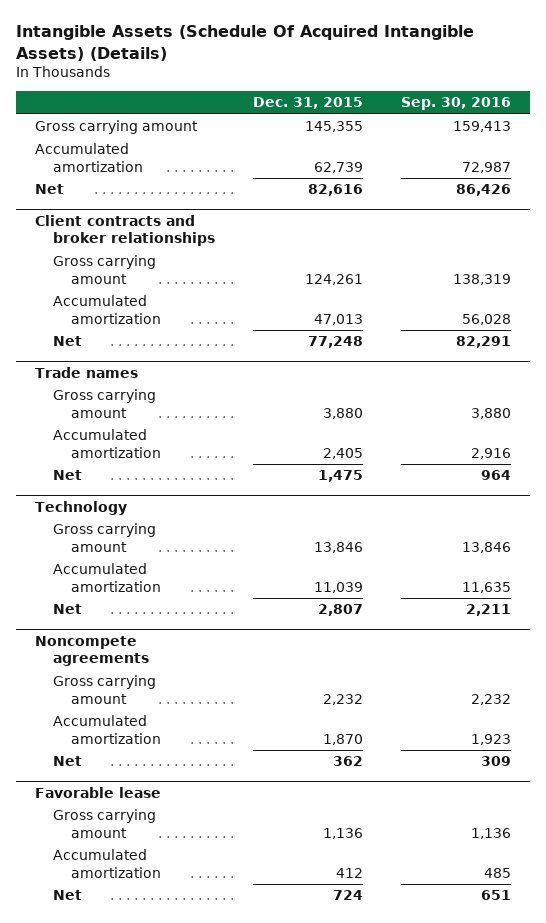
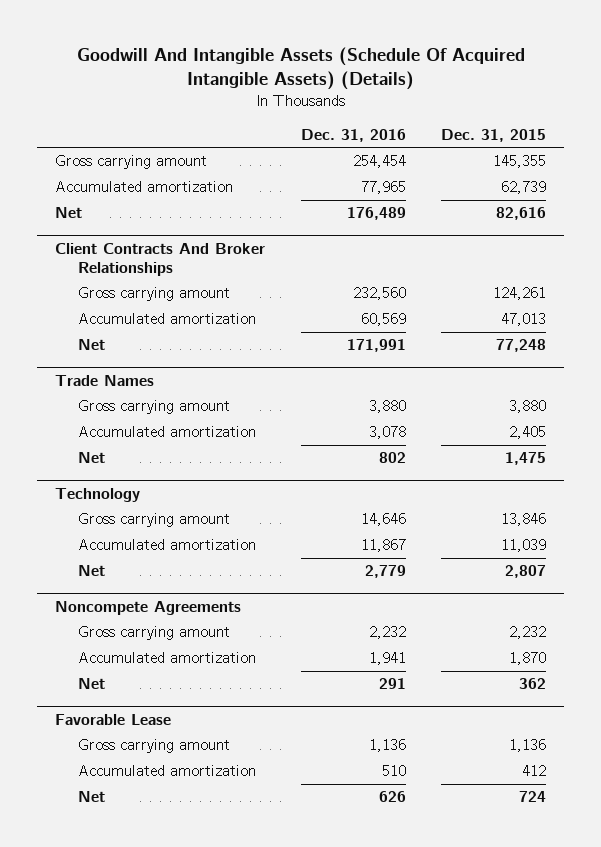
[15,25,474,61] Intangible Assets (Schedule Of Acquired Intangible Assets) (Details) -> [76,46,525,90] Goodwill And Intangible Assets (Schedule Of Acquired Intangible Assets) (Details)
[401,97,512,111] Sep. 30, 2016 -> none
none -> [300,128,406,142] Dec. 31, 2016
[34,215,216,247] Client contracts and broker relationships -> [54,242,265,276] Client Contracts And Broker Relationships
[34,367,138,379] Trade names -> [54,374,154,386] Trade Names
[34,636,150,667] Noncompete agreements -> [54,600,241,615] Noncompete Agreements
[34,787,161,799] Favorable lease -> [54,713,171,725] Favorable Lease

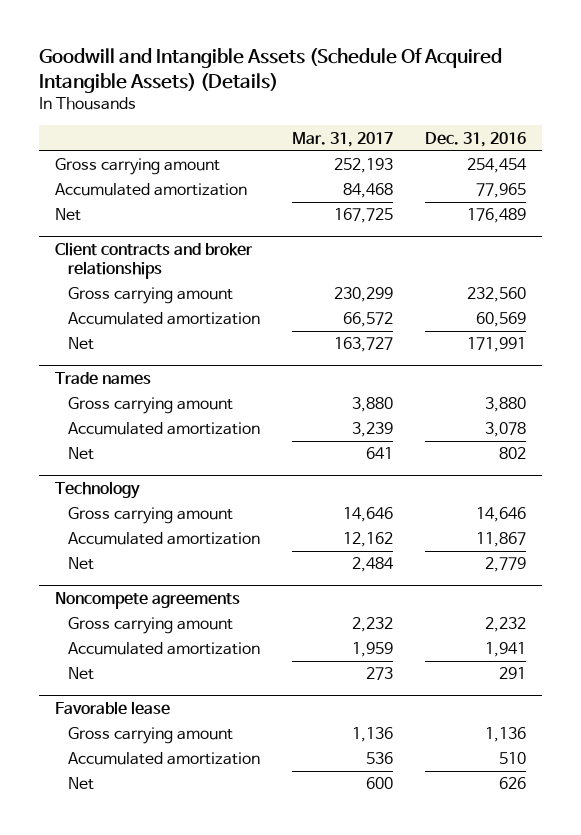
[76,46,525,90] Goodwill And Intangible Assets (Schedule Of Acquired Intangible Assets) (Details) -> [38,48,502,93] Goodwill and Intangible Assets (Schedule Of Acquired Intangible Assets) (Details)
[441,128,547,142] Dec. 31, 2015 -> none
none -> [291,131,393,147] Mar. 31, 2017
[54,242,265,276] Client Contracts And Broker Relationships -> [54,242,253,280] Client contracts and broker relationships
[54,374,154,386] Trade Names -> [54,372,151,386] Trade names
[54,600,241,615] Noncompete Agreements -> [54,592,240,610] Noncompete agreements
[54,713,171,725] Favorable Lease -> [54,701,170,716] Favorable lease

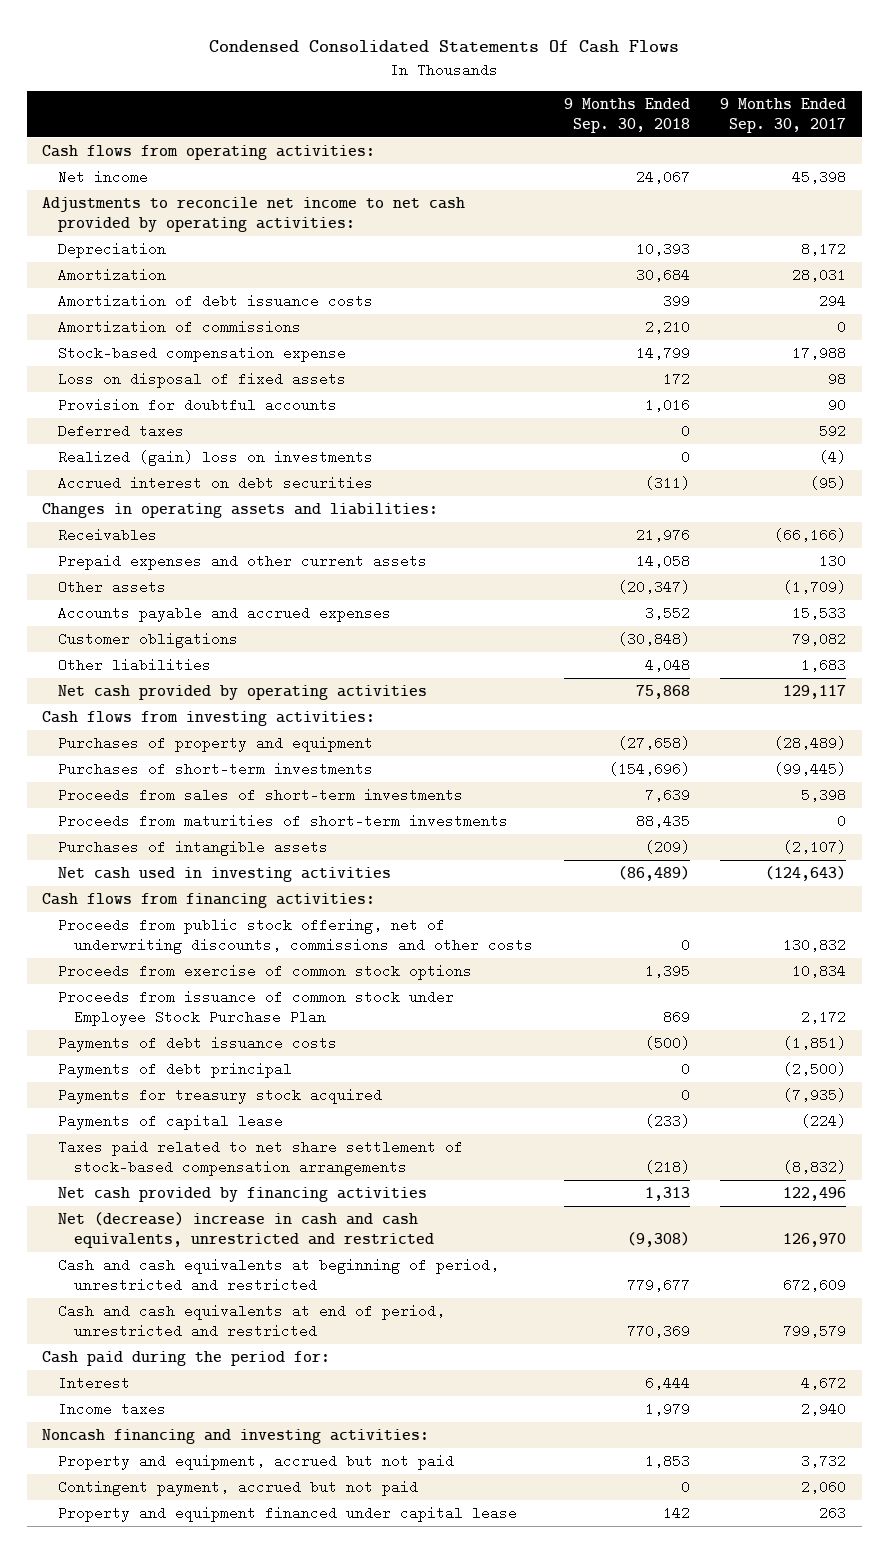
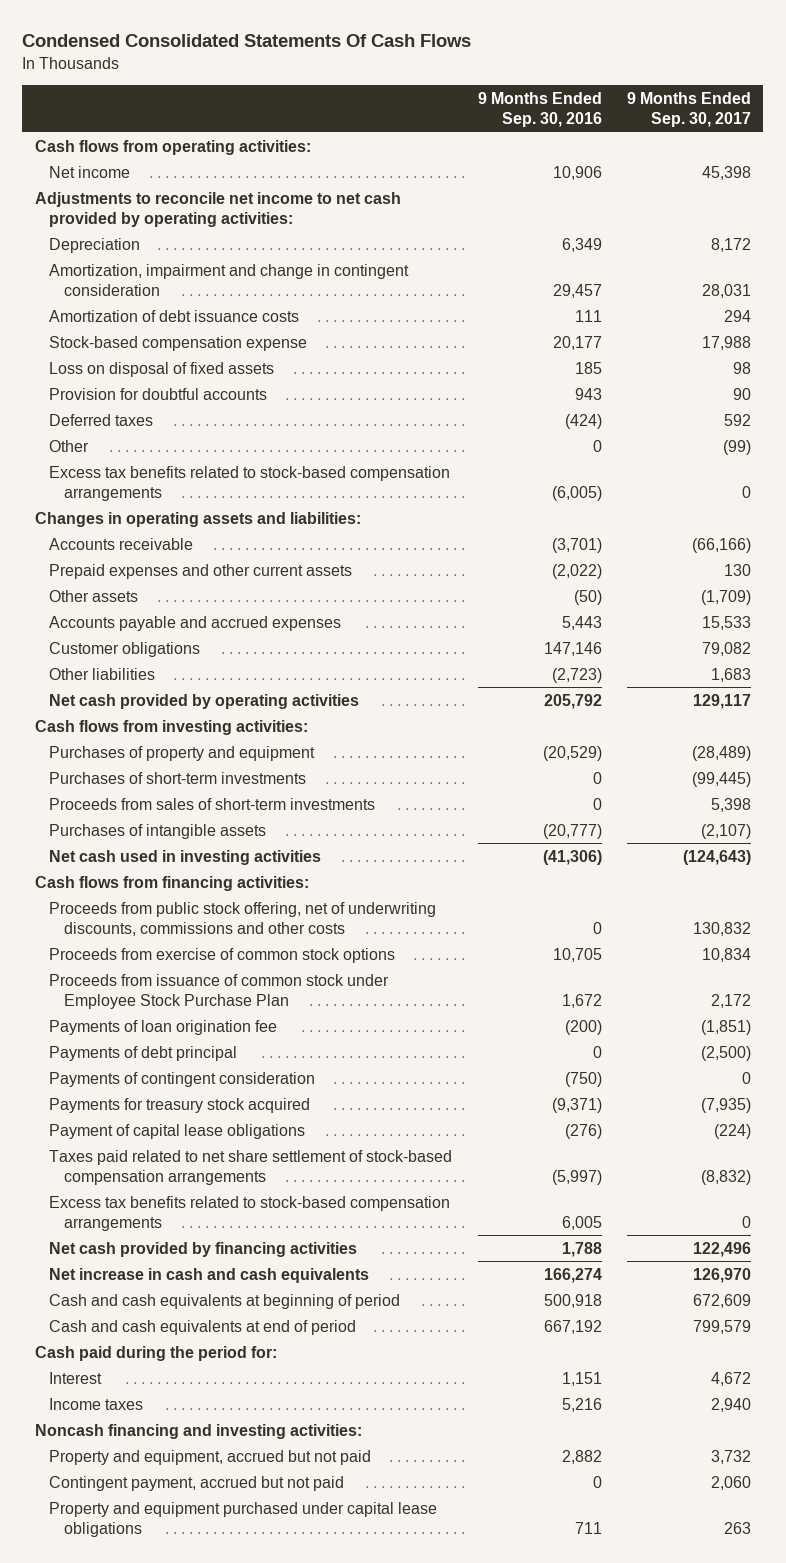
[563,98,690,133] 9 Months Ended Sep. 30, 2018 -> none
none -> [477,91,602,128] 9 Months Ended Sep. 30, 2016
[58,268,167,283] Amortization -> [49,263,410,296] Amortization, impairment and change in contingent consideration
[58,320,302,335] Amortization of commissions -> none
[58,450,374,467] Realized (gain) loss on investments -> none
[58,476,374,491] Accrued interest on debt securities -> none
none -> [49,439,90,452] Other
none -> [49,465,451,501] Excess tax benefits related to stock-based compensation arrangements
[58,528,158,543] Receivables -> [49,537,194,550] Accounts receivable
[58,814,509,829] Proceeds from maturities of short-term investments -> none
[58,1036,338,1053] Payments of debt issuance costs -> [49,1019,278,1035] Payments of loan origination fee
none -> [49,1071,316,1087] Payments of contingent consideration
[58,1114,284,1131] Payments of capital lease -> [49,1123,306,1139] Payment of capital lease obligations
none -> [49,1195,451,1231] Excess tax benefits related to stock-based compensation arrangements
[58,1212,435,1248] Net (decrease) increase in cash and cash equivalents, unrestricted and restricted -> [49,1267,370,1283] Net increase in cash and cash equivalents
[58,1258,500,1292] Cash and cash equivalents at beginning of period, unrestricted and restricted -> [49,1293,401,1309] Cash and cash equivalents at beginning of period
[58,1304,446,1338] Cash and cash equivalents at end of period, unrestricted and restricted -> [49,1319,357,1335] Cash and cash equivalents at end of period
[58,1506,518,1523] Property and equipment financed under capital lease -> [49,1501,438,1537] Property and equipment purchased under capital lease obligations

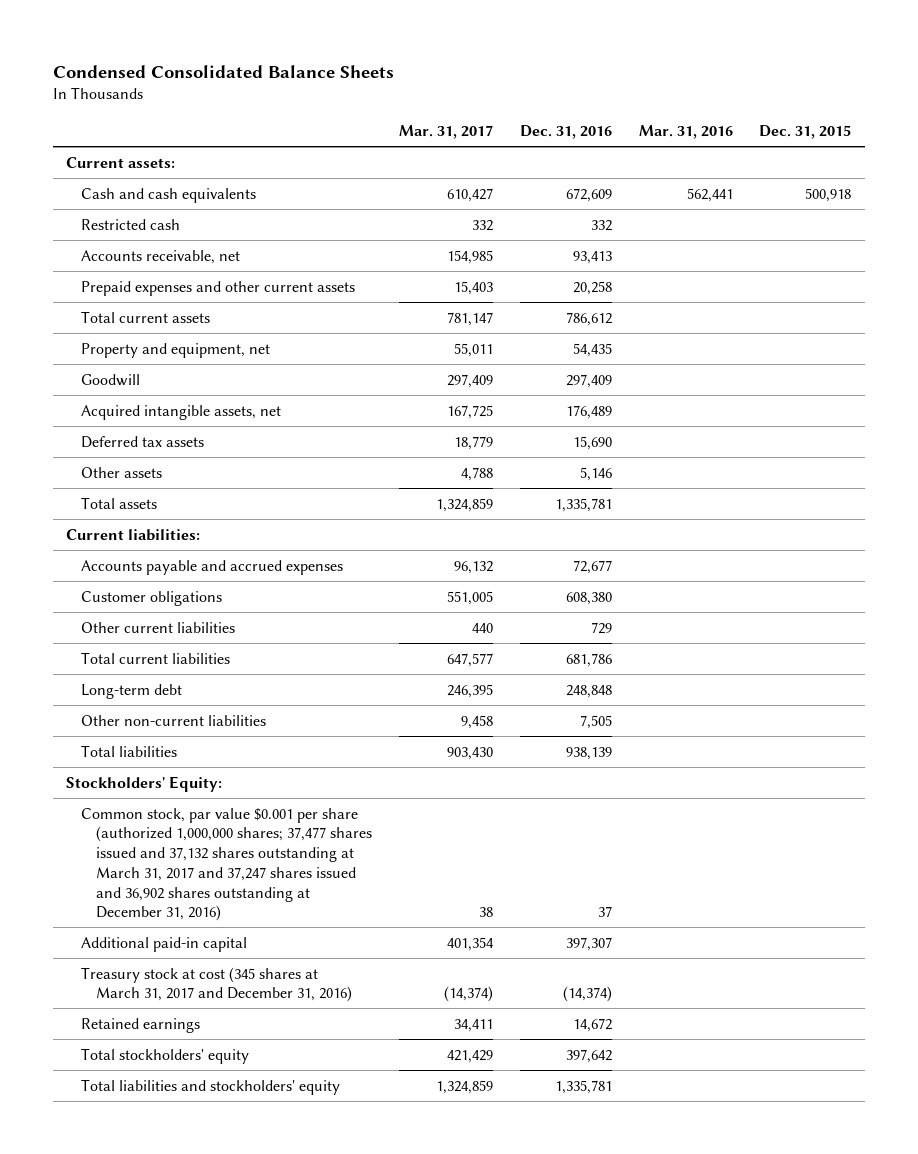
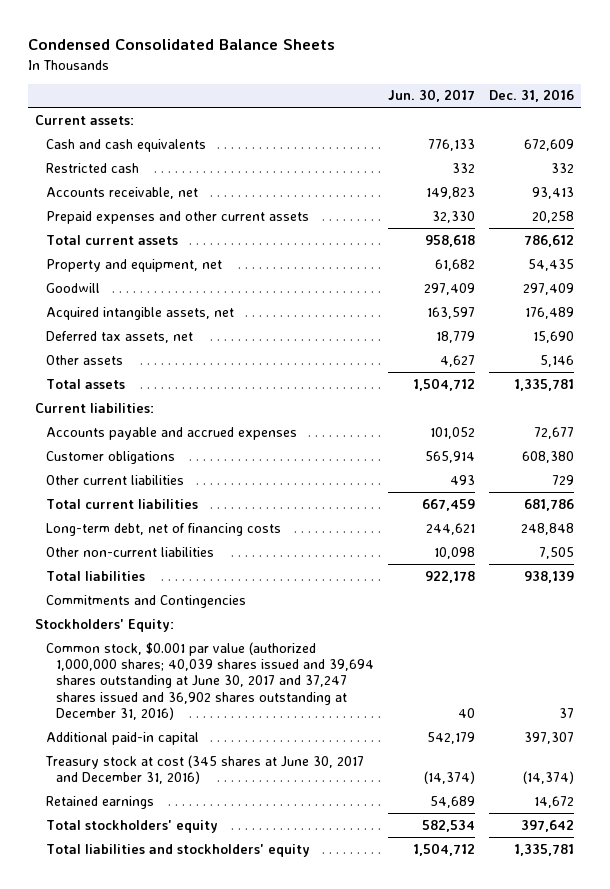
[399,125,494,140] Mar. 31, 2017 -> none
[638,125,733,140] Mar. 31, 2016 -> none
[759,125,852,140] Dec. 31, 2015 -> none
none -> [387,89,475,103] Jun. 30, 2017
[81,435,205,448] Deferred tax assets -> [45,330,193,343] Deferred tax assets, net
[81,683,183,699] Long-term debt -> [45,522,281,536] Long-term debt, net of financing costs
none -> [45,594,246,608] Commitments and Contingencies
[81,807,373,922] Common stock, par value $0.001 per share (authorized 1,000,000 shares; 37,477 shares issued and 37,132 shares outstanding at March 31, 2017 and 37,247 shares issued and 36,902 shares outstanding at December 31, 2016) -> [45,641,374,721] Common stock, $0.001 par value (authorized 1,000,000 shares; 40,039 shares issued and 39,694 shares outstanding at June 30, 2017 and 37,247 shares issued and 36,902 shares outstanding at December 31, 2016)
[81,966,353,1003] Treasury stock at cost (345 shares at March 31, 2017 and December 31, 2016) -> [44,754,364,784] Treasury stock at cost (345 shares at June 30, 2017 and December 31, 2016)

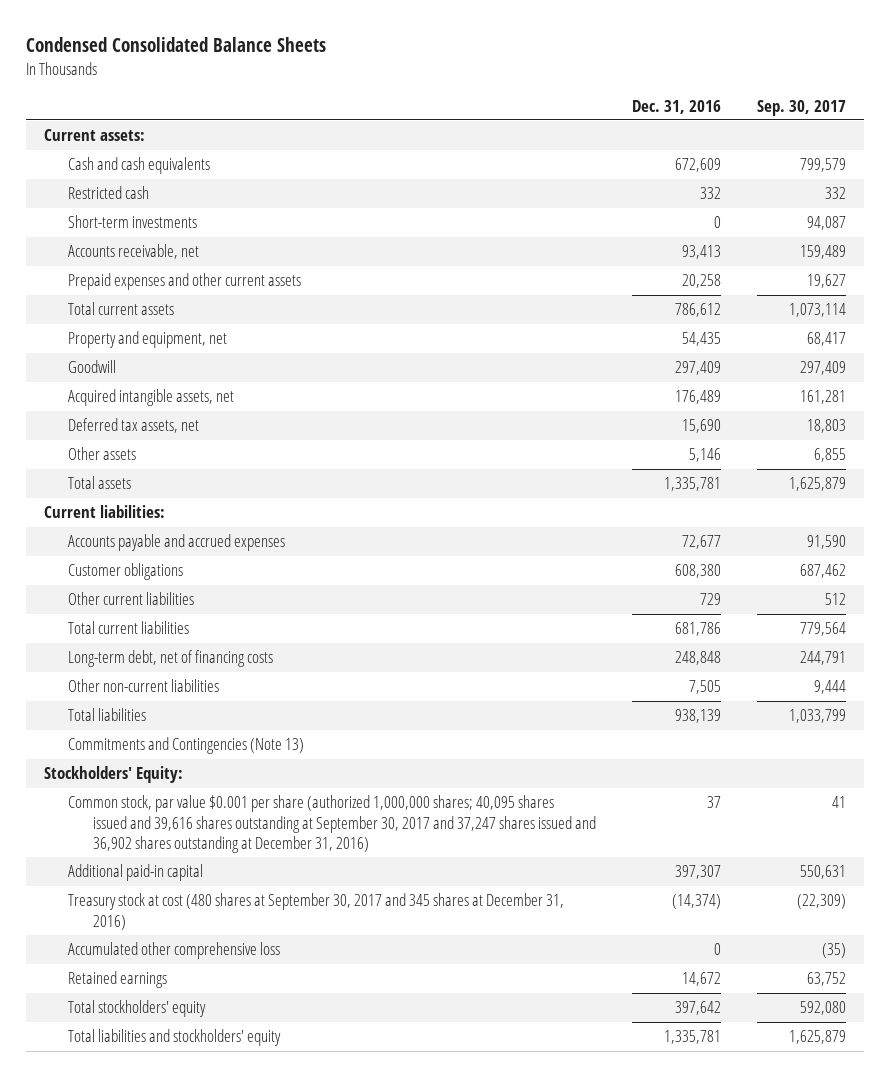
[387,89,475,103] Jun. 30, 2017 -> none
none -> [756,99,846,116] Sep. 30, 2017
none -> [68,215,198,229] Short-term investments
[45,594,246,608] Commitments and Contingencies -> [68,737,305,755] Commitments and Contingencies (Note 13)
[45,641,374,721] Common stock, $0.001 par value (authorized 1,000,000 shares; 40,039 shares issued and 39,694 shares outstanding at June 30, 2017 and 37,247 shares issued and 36,902 shares outstanding at December 31, 2016) -> [68,795,596,853] Common stock, par value $0.001 per share (authorized 1,000,000 shares; 40,095 shares issued and 39,616 shares outstanding at September 30, 2017 and 37,247 shares issued and 36,902 shares outstanding at December 31, 2016)
[44,754,364,784] Treasury stock at cost (345 shares at June 30, 2017 and December 31, 2016) -> [68,893,565,930] Treasury stock at cost (480 shares at September 30, 2017 and 345 shares at December 31, 2016)
none -> [68,942,281,960] Accumulated other comprehensive loss

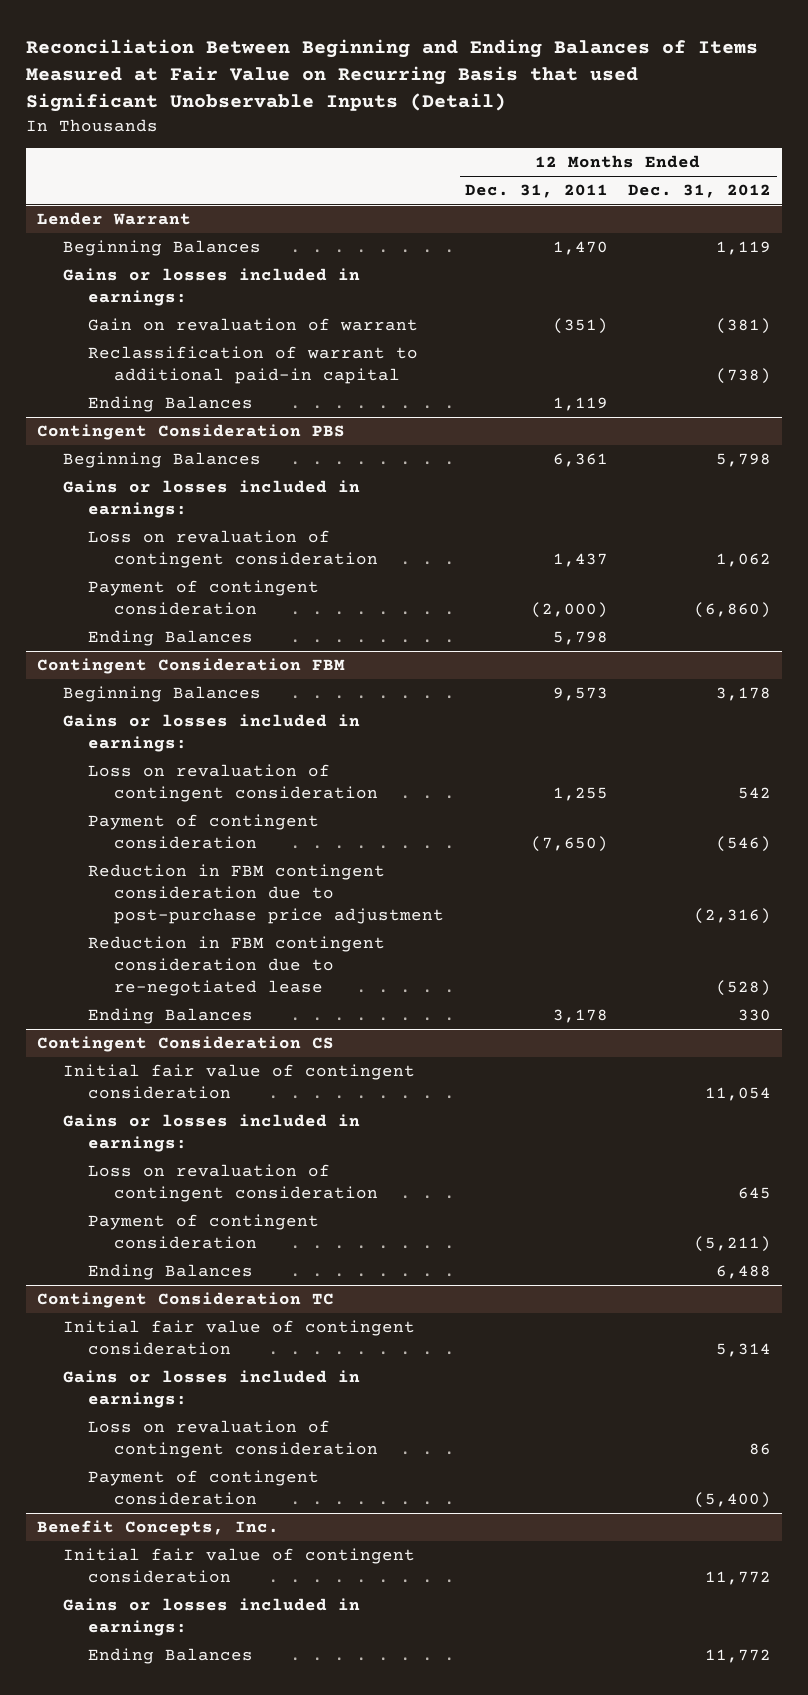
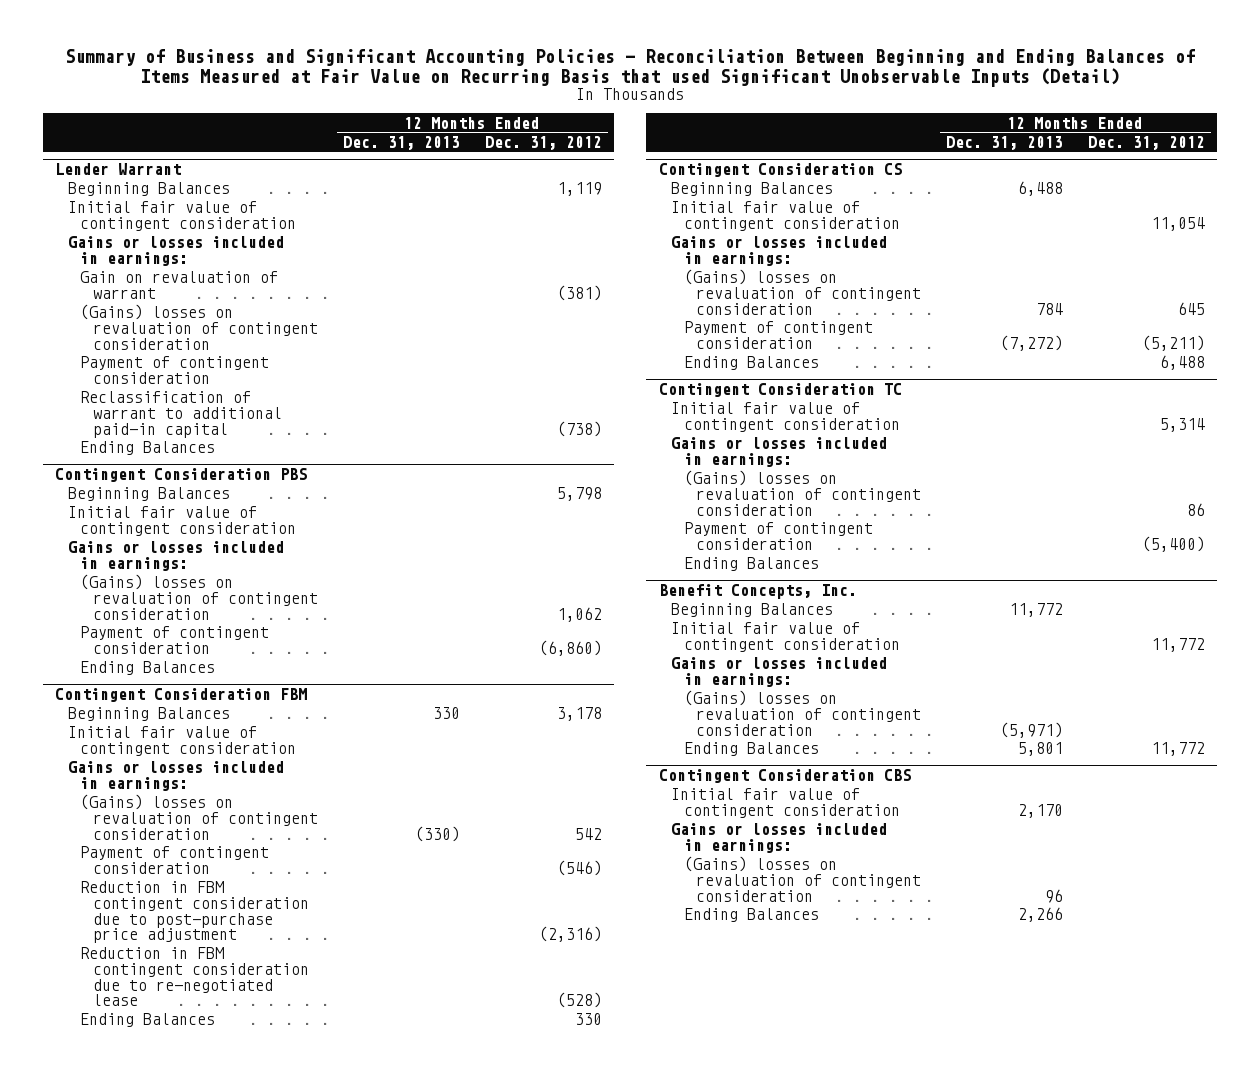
[26,39,759,113] Reconciliation Between Beginning and Ending Balances of Items Measured at Fair Value on Recurring Basis that used Significant Unobservable Inputs (Detail) -> [65,49,1196,88] Summary of Business and Significant Accounting Policies - Reconciliation Between Beginning and Ending Balances of Items Measured at Fair Value on Recurring Basis that used Significant Unobservable Inputs (Detail)
[464,183,608,198] Dec. 31, 2011 -> none
none -> [342,135,460,150] Dec. 31, 2013
none -> [67,201,297,232] Initial fair value of contingent consideration
none -> [80,304,318,350] (Gains) losses on revaluation of contingent consideration
none -> [80,356,270,385] Payment of contingent consideration
none -> [67,506,297,537] Initial fair value of contingent consideration
[88,529,379,568] Loss on revaluation of contingent consideration -> [80,574,318,620] (Gains) losses on revaluation of contingent consideration
none -> [67,726,297,757] Initial fair value of contingent consideration
[88,763,379,802] Loss on revaluation of contingent consideration -> [80,794,318,840] (Gains) losses on revaluation of contingent consideration
none -> [671,182,834,197] Beginning Balances
[88,1163,379,1202] Loss on revaluation of contingent consideration -> [683,269,922,315] (Gains) losses on revaluation of contingent consideration
[88,1419,379,1458] Loss on revaluation of contingent consideration -> [683,470,922,516] (Gains) losses on revaluation of contingent consideration
none -> [683,557,819,572] Ending Balances
none -> [671,603,834,618] Beginning Balances
none -> [683,690,922,736] (Gains) losses on revaluation of contingent consideration
none -> [658,769,911,784] Contingent Consideration CBS
none -> [671,788,900,819] Initial fair value of contingent consideration
none -> [671,823,888,854] Gains or losses included in earnings:
none -> [683,856,922,902] (Gains) losses on revaluation of contingent consideration
none -> [683,908,819,923] Ending Balances

